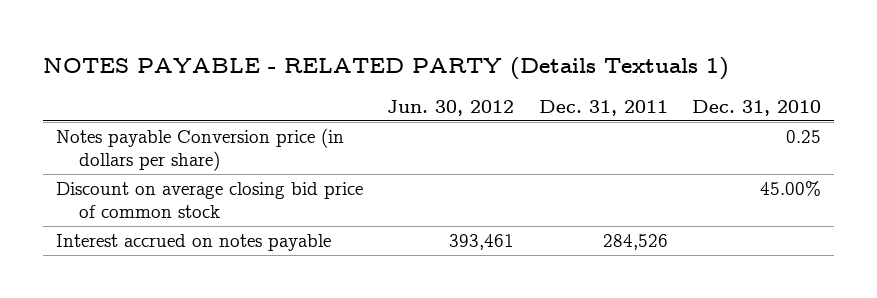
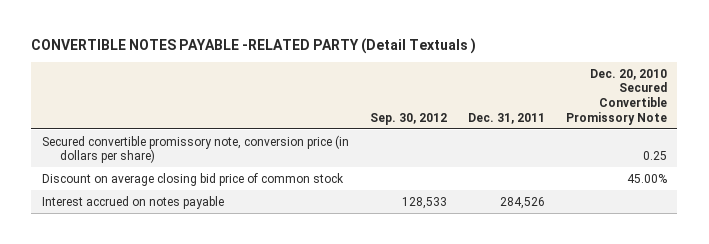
[43,56,730,80] NOTES PAYABLE - RELATED PARTY (Details Textuals 1) -> [31,38,477,55] CONVERTIBLE NOTES PAYABLE -RELATED PARTY (Detail Textuals )
[387,99,515,116] Jun. 30, 2012 -> none
[692,99,822,116] Dec. 31, 2010 -> none
none -> [369,112,447,125] Sep. 30, 2012
none -> [565,68,667,125] Dec. 20, 2010 Secured Convertible Promissory Note
[55,128,344,172] Notes payable Conversion price (in dollars per share) -> [41,134,349,164] Secured convertible promissory note, conversion price (in dollars per share)

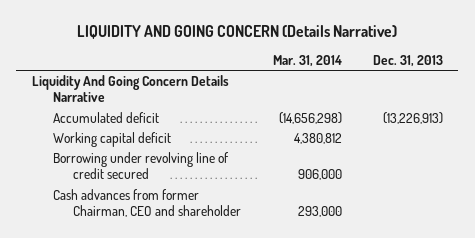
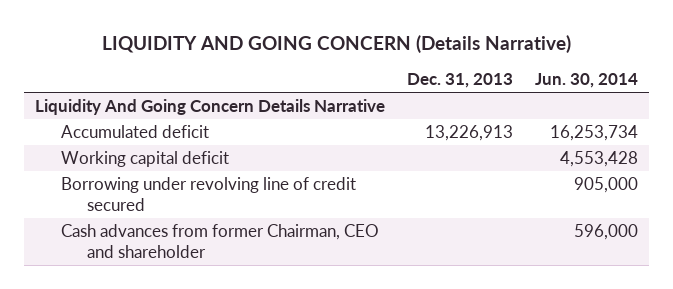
[272,55,342,68] Mar. 31, 2014 -> none
none -> [535,73,639,89] Jun. 30, 2014
[382,111,443,124] (13,226,913) -> [425,125,514,142] 13,226,913

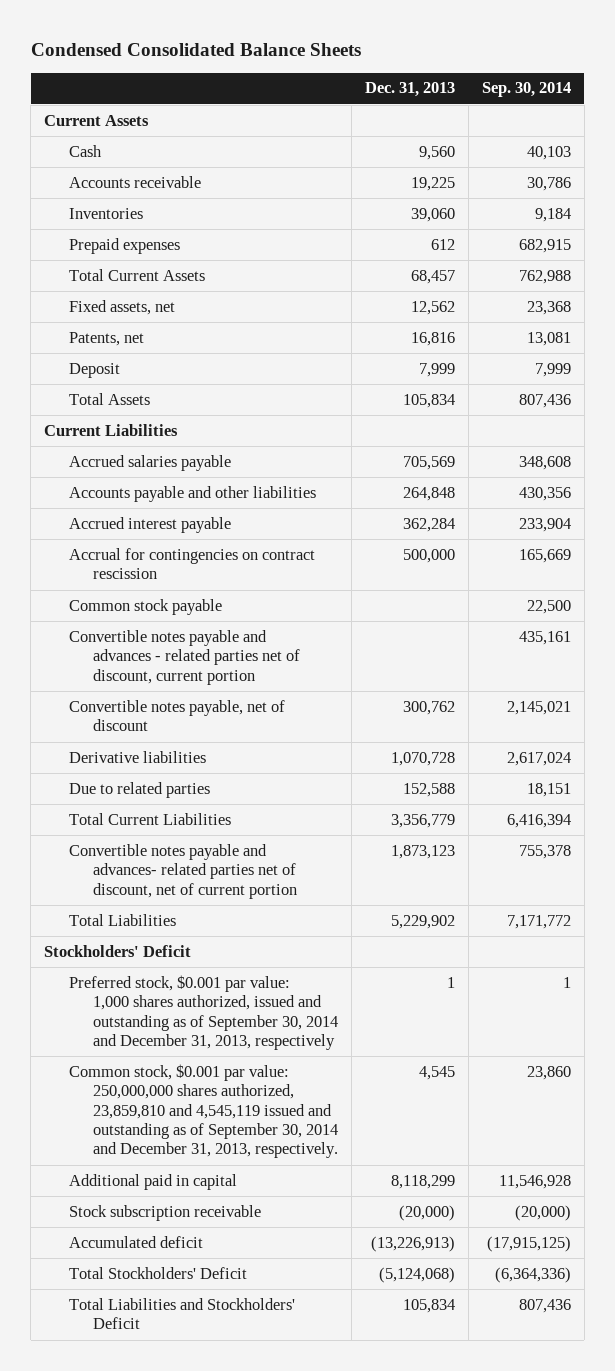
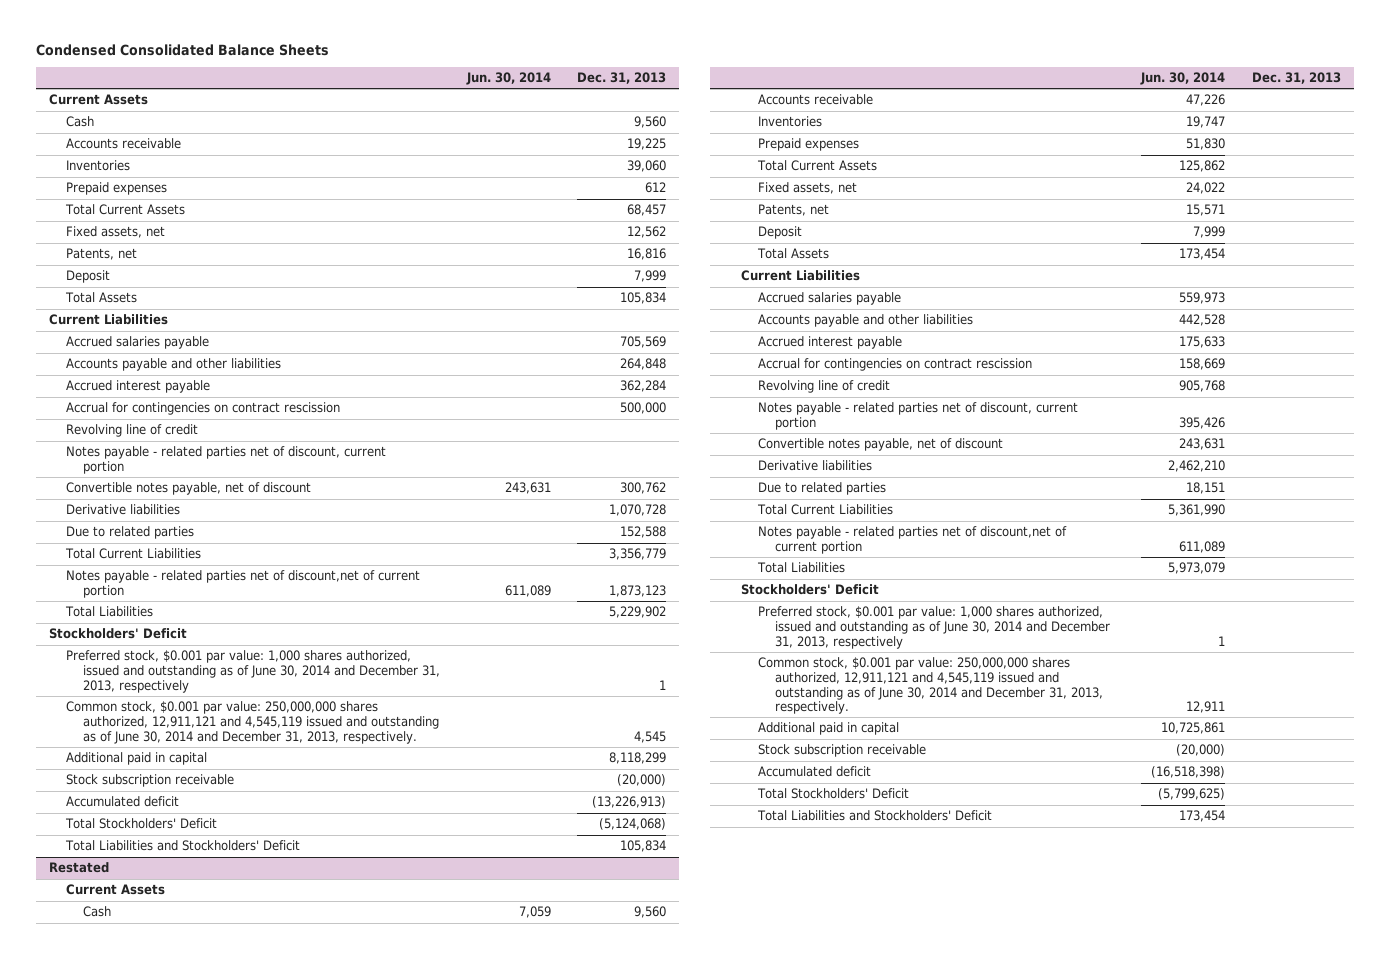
[481,82,571,98] Sep. 30, 2014 -> none
none -> [465,72,551,86] Jun. 30, 2014
[68,598,222,615] Common stock payable -> none
none -> [66,424,199,438] Revolving line of credit
[68,629,301,685] Convertible notes payable and advances - related parties net of discount, current portion -> [66,446,387,474] Notes payable - related parties net of discount, current portion
[68,843,298,899] Convertible notes payable and advances- related parties net of discount, net of current portion -> [66,570,421,598] Notes payable - related parties net of discount,net of current portion
[68,974,339,1051] Preferred stock, $0.001 par value: 1,000 shares authorized, issued and outstanding as of September 30, 2014 and December 31, 2013, respectively -> [66,650,441,693] Preferred stock, $0.001 par value: 1,000 shares authorized, issued and outstanding as of June 30, 2014 and December 31, 2013, respectively
[68,1063,339,1159] Common stock, $0.001 par value: 250,000,000 shares authorized, 23,859,810 and 4,545,119 issued and outstanding as of September 30, 2014 and December 31, 2013, respectively. -> [66,701,440,744] Common stock, $0.001 par value: 250,000,000 shares authorized, 12,911,121 and 4,545,119 issued and outstanding as of June 30, 2014 and December 31, 2013, respectively.
none -> [48,862,109,874] Restated
none -> [66,884,166,896] Current Assets
none -> [83,906,112,918] Cash
none -> [757,94,873,106] Accounts receivable
none -> [757,116,822,128] Inventories
none -> [757,138,859,152] Prepaid expenses
none -> [756,160,877,172] Total Current Assets
none -> [757,182,857,195] Fixed assets, net
none -> [757,204,829,217] Patents, net
none -> [757,226,802,240] Deposit
none -> [756,248,829,260] Total Assets
none -> [740,270,860,282] Current Liabilities
none -> [757,292,901,306] Accrued salaries payable
none -> [757,314,973,328] Accounts payable and other liabilities
none -> [757,336,902,350] Accrued interest payable
none -> [757,358,1032,372] Accrual for contingencies on contract rescission
none -> [757,380,890,394] Revolving line of credit
none -> [757,402,1078,430] Notes payable - related parties net of discount, current portion
none -> [757,438,1003,452] Convertible notes payable, net of discount
none -> [757,460,872,472] Derivative liabilities
none -> [757,482,886,496] Due to related parties
none -> [756,504,893,516] Total Current Liabilities
none -> [757,526,1067,554] Notes payable - related parties net of discount,net of current portion
none -> [756,562,845,574] Total Liabilities
none -> [740,584,879,596] Stockholders' Deficit
none -> [757,606,1110,649] Preferred stock, $0.001 par value: 1,000 shares authorized, issued and outstanding as of June 30, 2014 and December 31, 2013, respectively
none -> [757,657,1103,715] Common stock, $0.001 par value: 250,000,000 shares authorized, 12,911,121 and 4,545,119 issued and outstanding as of June 30, 2014 and December 31, 2013, respectively.
none -> [757,722,899,736] Additional paid in capital
none -> [757,744,926,758] Stock subscription receivable
none -> [757,766,871,778] Accumulated deficit
none -> [756,788,909,800] Total Stockholders' Deficit
none -> [756,810,992,822] Total Liabilities and Stockholders' Deficit

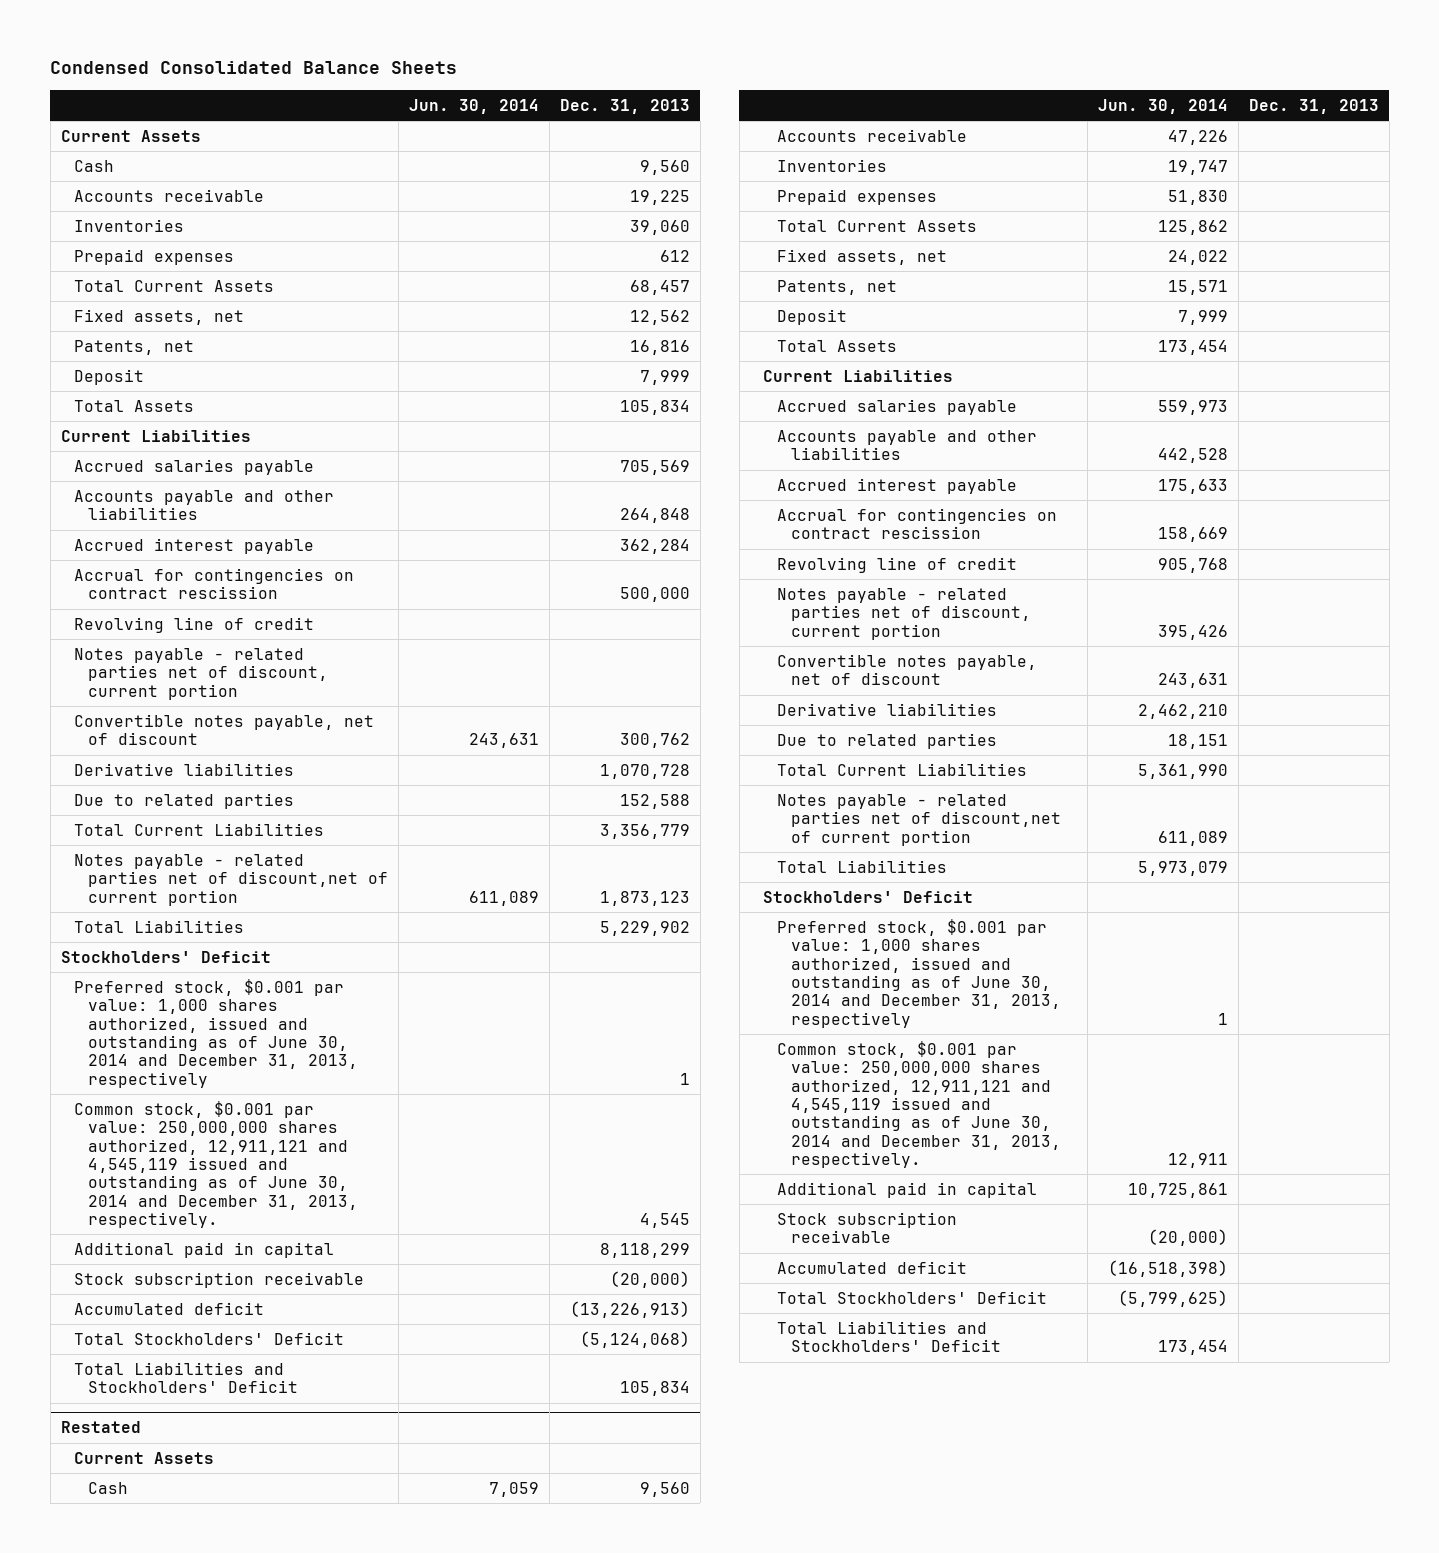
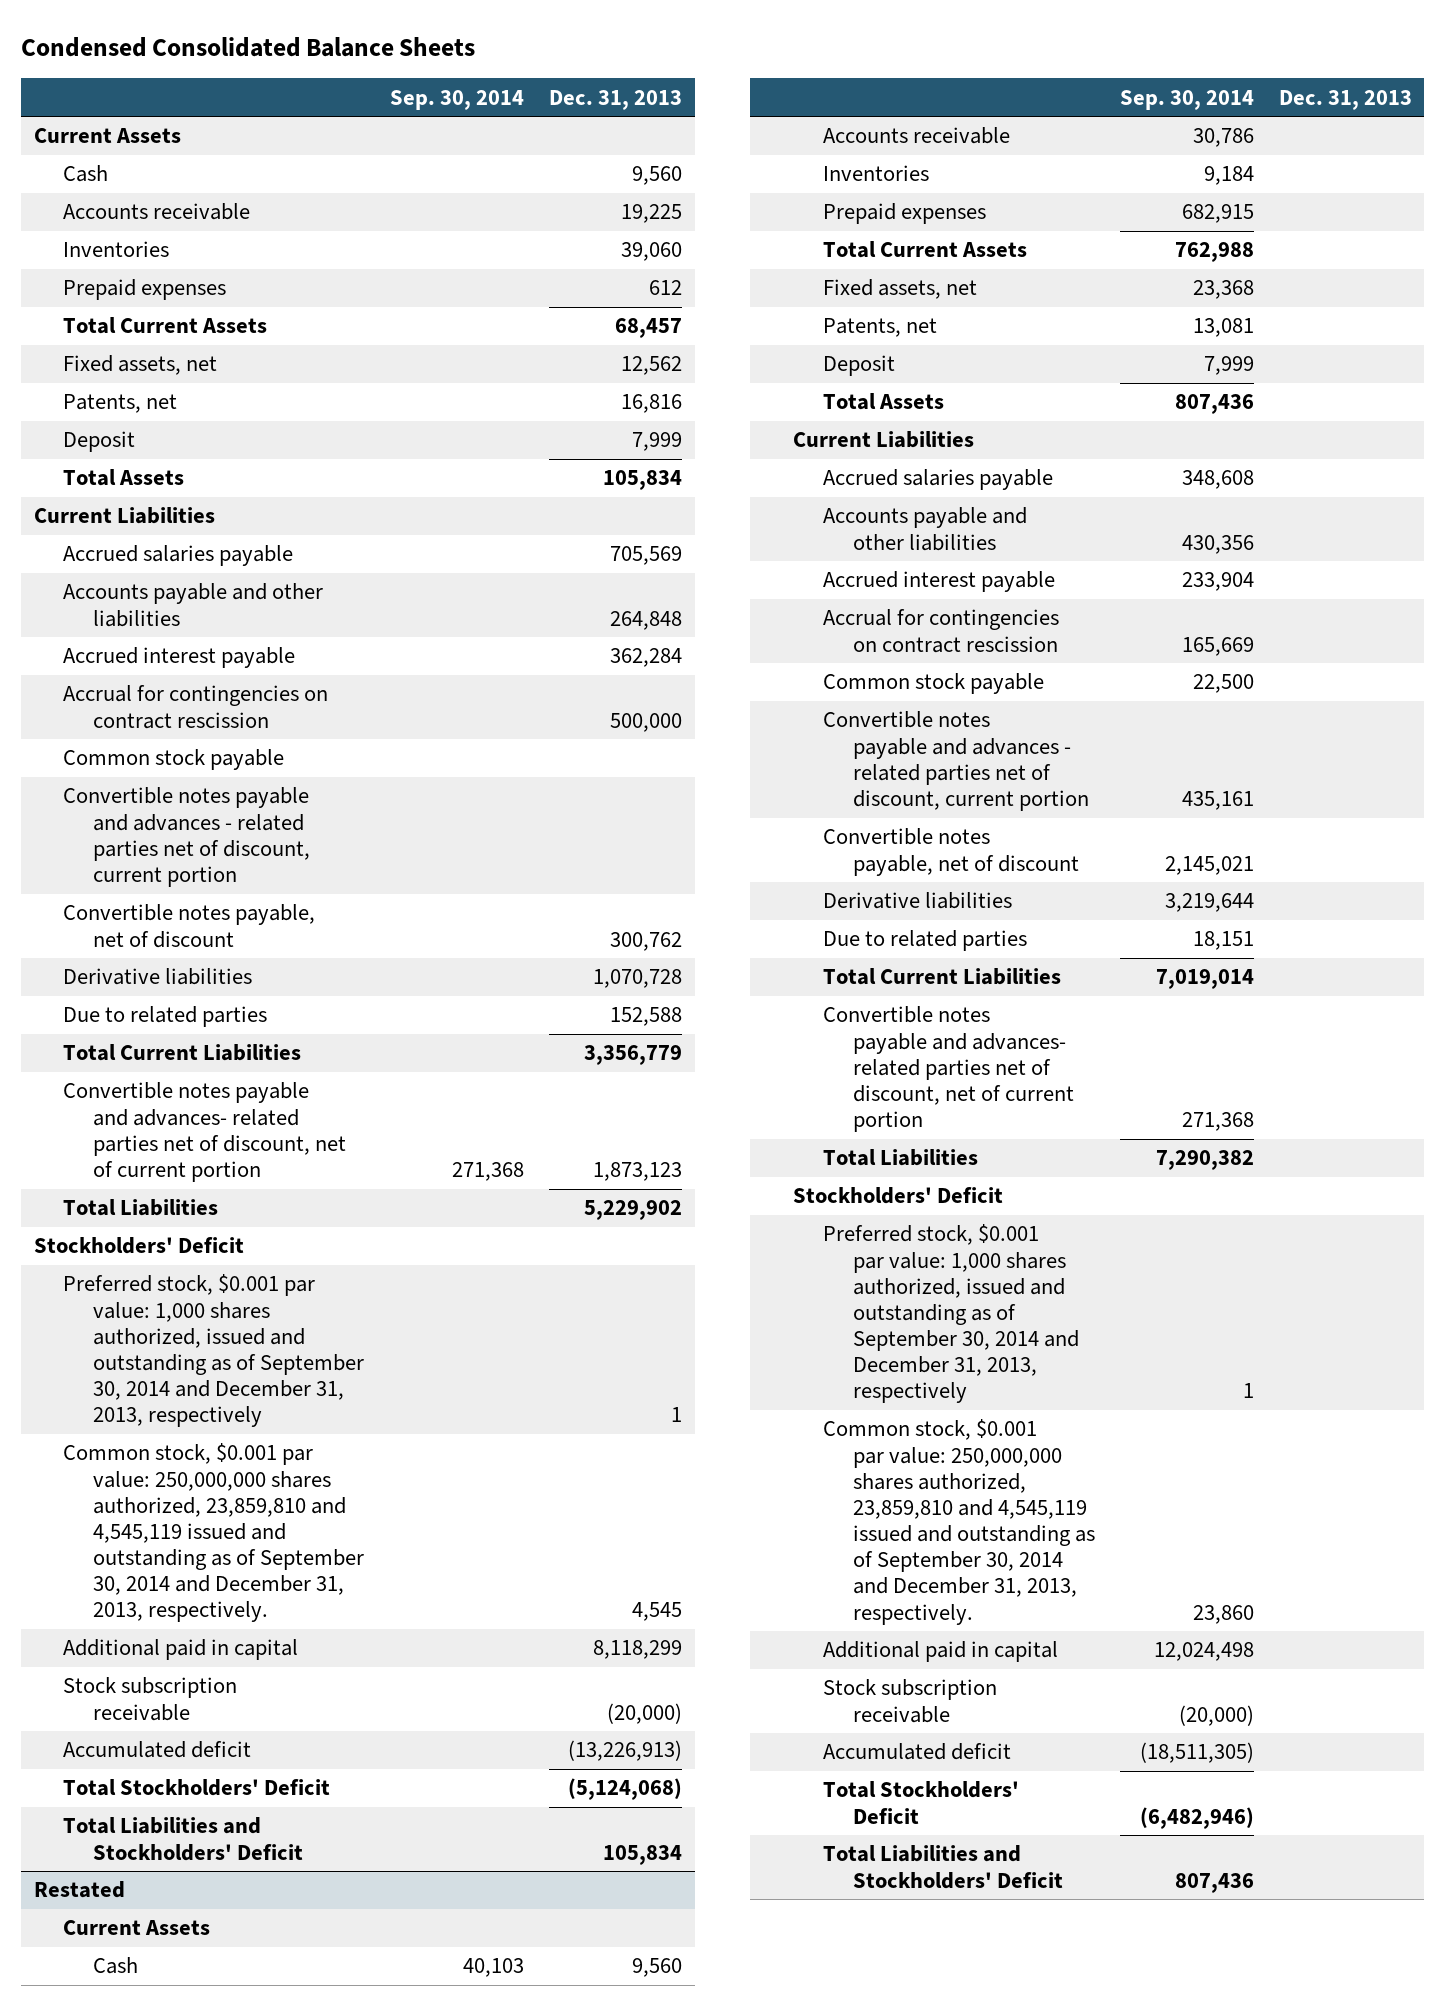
[408,98,539,114] Jun. 30, 2014 -> none
none -> [390,89,525,110] Sep. 30, 2014
[74,616,315,633] Revolving line of credit -> none
none -> [63,749,285,771] Common stock payable
[74,647,328,700] Notes payable - related parties net of discount, current portion -> [63,787,311,887] Convertible notes payable and advances - related parties net of discount, current portion
[74,853,388,906] Notes payable - related parties net of discount,net of current portion -> [63,1082,347,1182] Convertible notes payable and advances- related parties net of discount, net of current portion
[74,978,358,1088] Preferred stock, $0.001 par value: 1,000 shares authorized, issued and outstanding as of June 30, 2014 and December 31, 2013, respectively -> [63,1274,365,1428] Preferred stock, $0.001 par value: 1,000 shares authorized, issued and outstanding as of September 30, 2014 and December 31, 2013, respectively
[74,1100,358,1228] Common stock, $0.001 par value: 250,000,000 shares authorized, 12,911,121 and 4,545,119 issued and outstanding as of June 30, 2014 and December 31, 2013, respectively. -> [63,1443,365,1623] Common stock, $0.001 par value: 250,000,000 shares authorized, 23,859,810 and 4,545,119 issued and outstanding as of September 30, 2014 and December 31, 2013, respectively.
[776,556,1017,573] Revolving line of credit -> none
none -> [822,673,1044,695] Common stock payable
[776,587,1031,640] Notes payable - related parties net of discount, current portion -> [822,711,1089,811] Convertible notes payable and advances - related parties net of discount, current portion
[776,793,1061,846] Notes payable - related parties net of discount,net of current portion -> [822,1006,1074,1133] Convertible notes payable and advances- related parties net of discount, net of current portion
[776,918,1061,1028] Preferred stock, $0.001 par value: 1,000 shares authorized, issued and outstanding as of June 30, 2014 and December 31, 2013, respectively -> [822,1224,1079,1404] Preferred stock, $0.001 par value: 1,000 shares authorized, issued and outstanding as of September 30, 2014 and December 31, 2013, respectively
[776,1040,1061,1168] Common stock, $0.001 par value: 250,000,000 shares authorized, 12,911,121 and 4,545,119 issued and outstanding as of June 30, 2014 and December 31, 2013, respectively. -> [822,1419,1095,1625] Common stock, $0.001 par value: 250,000,000 shares authorized, 23,859,810 and 4,545,119 issued and outstanding as of September 30, 2014 and December 31, 2013, respectively.

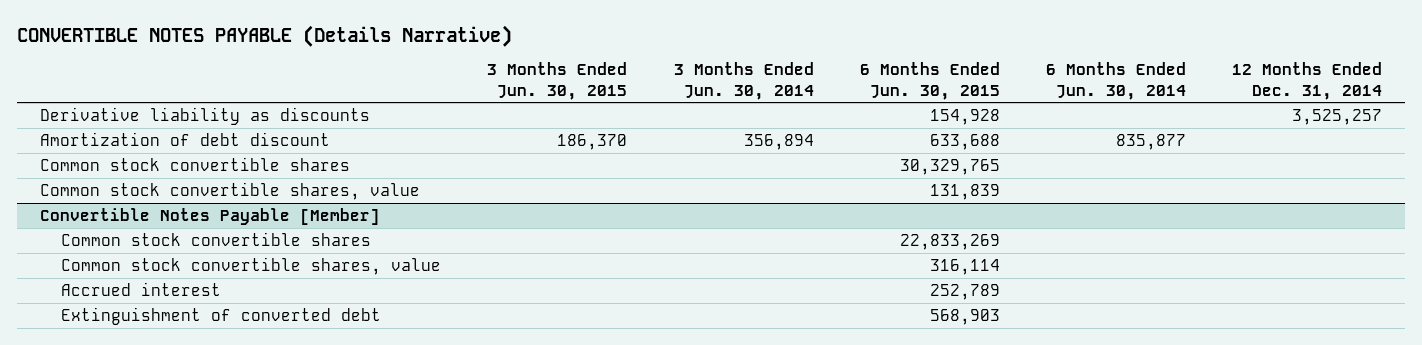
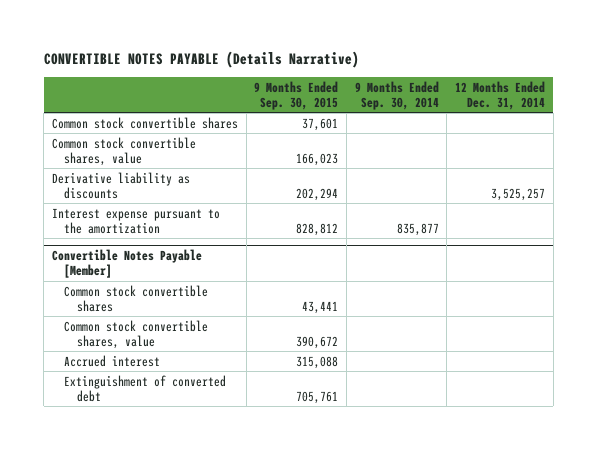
[487,62,628,100] 3 Months Ended Jun. 30, 2015 -> none
[673,62,814,100] 3 Months Ended Jun. 30, 2014 -> none
[859,62,1000,100] 6 Months Ended Jun. 30, 2015 -> none
[1045,62,1186,100] 6 Months Ended Jun. 30, 2014 -> none
none -> [254,80,339,110] 9 Months Ended Sep. 30, 2015
none -> [354,80,439,110] 9 Months Ended Sep. 30, 2014
[39,131,330,146] Amortization of debt discount -> none
[39,106,370,125] Derivative liability as discounts -> [52,171,191,199] Derivative liability as discounts
none -> [52,207,221,234] Interest expense pursuant to the amortization

